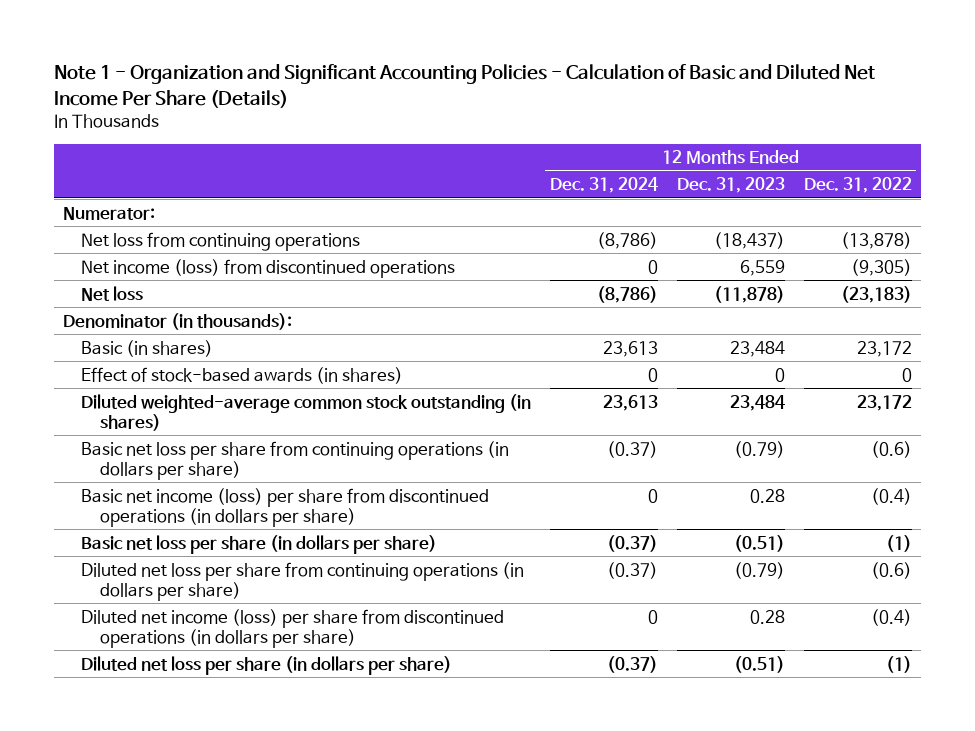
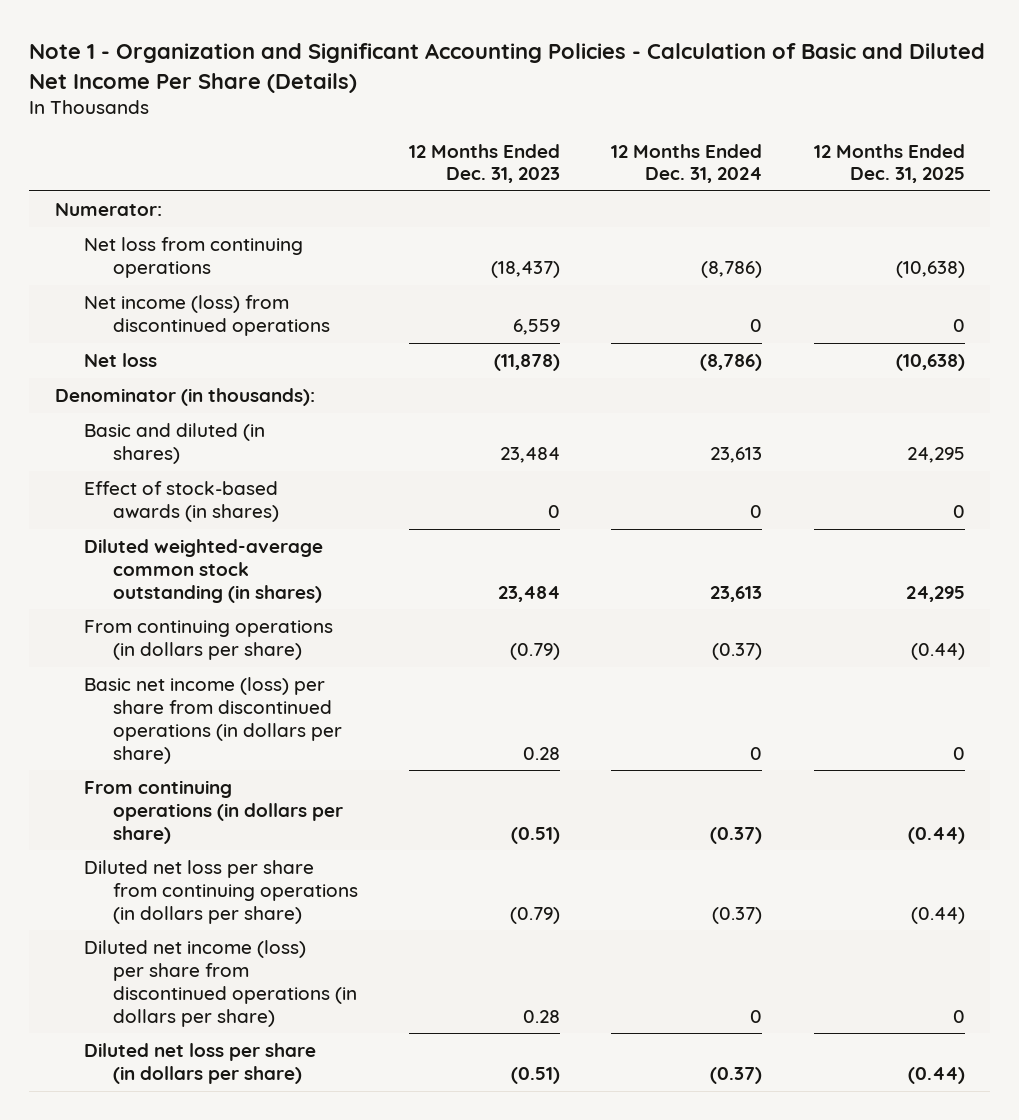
[803,177,912,194] Dec. 31, 2022 -> none
none -> [813,143,965,184] 12 Months Ended Dec. 31, 2025
[81,339,214,357] Basic (in shares) -> [84,423,266,464] Basic and diluted (in shares)
[81,440,510,480] Basic net loss per share from continuing operations (in dollars per share) -> [84,620,334,660] From continuing operations (in dollars per share)
[81,534,438,554] Basic net loss per share (in dollars per share) -> [84,780,344,844] From continuing operations (in dollars per share)

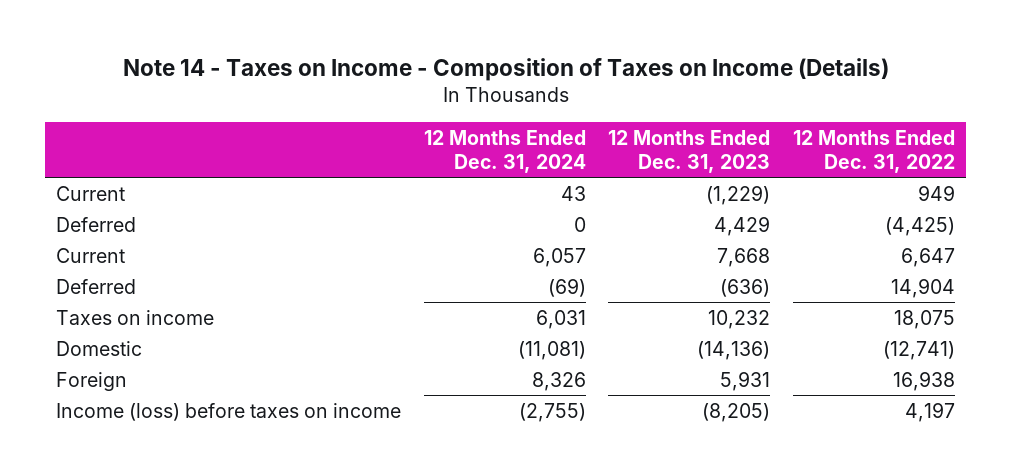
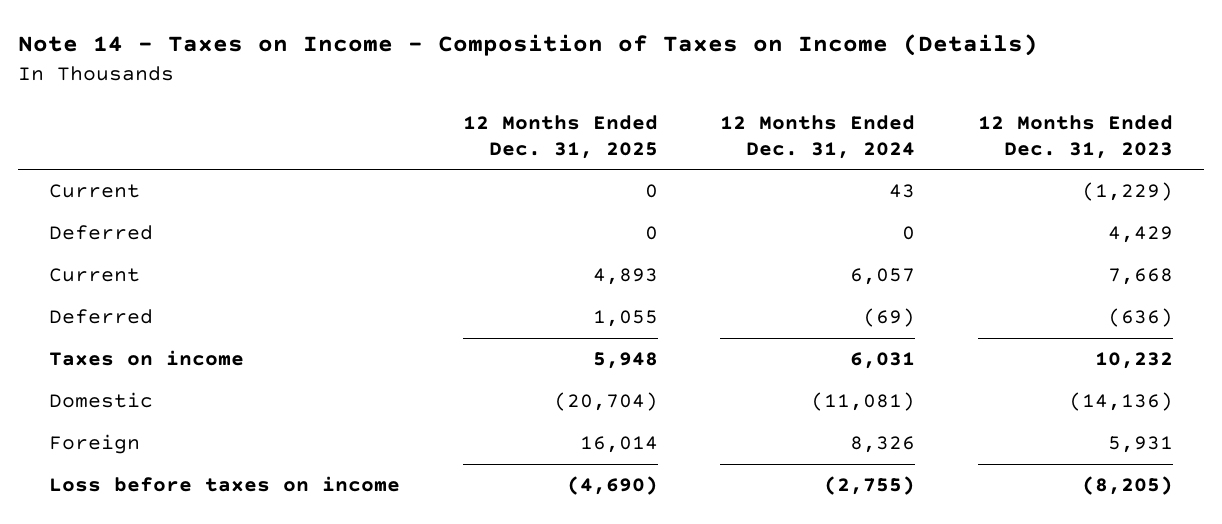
[792,129,955,173] 12 Months Ended Dec. 31, 2022 -> none
none -> [462,115,658,159] 12 Months Ended Dec. 31, 2025
[56,402,402,421] Income (loss) before taxes on income -> [49,476,401,493] Loss before taxes on income

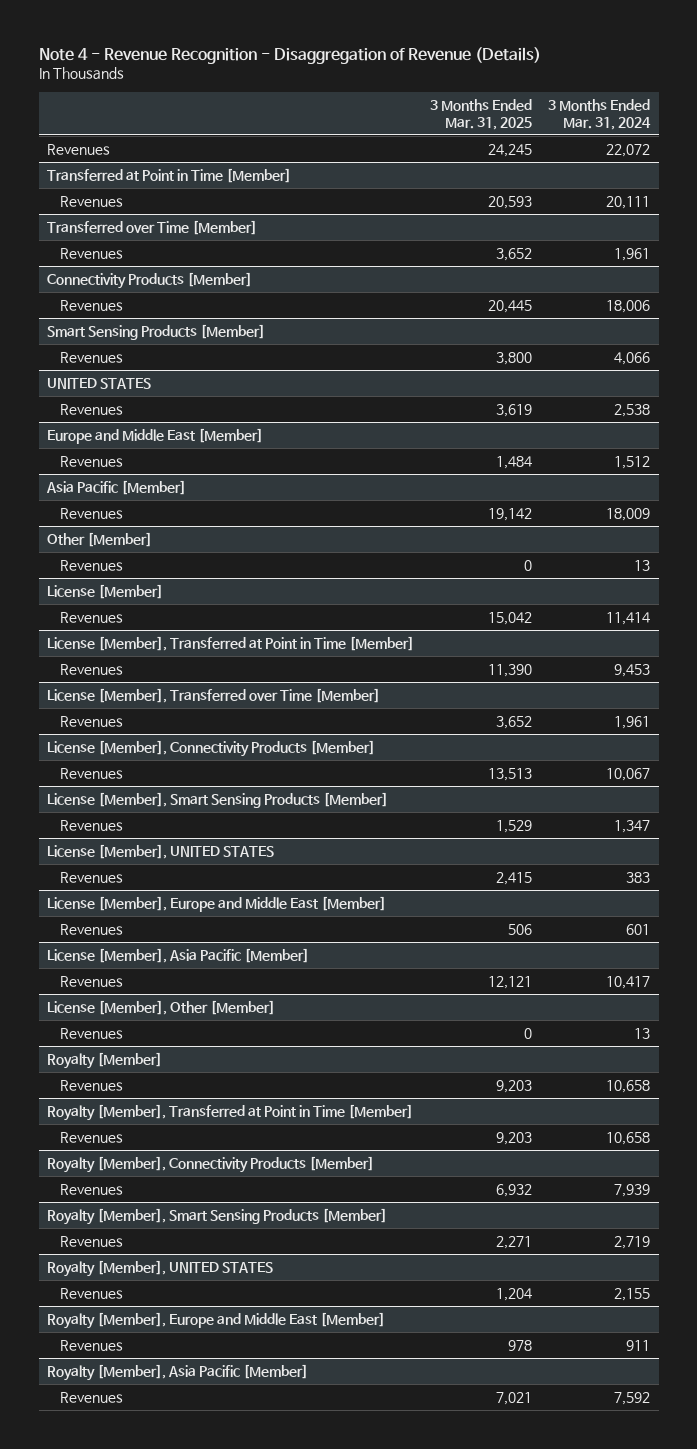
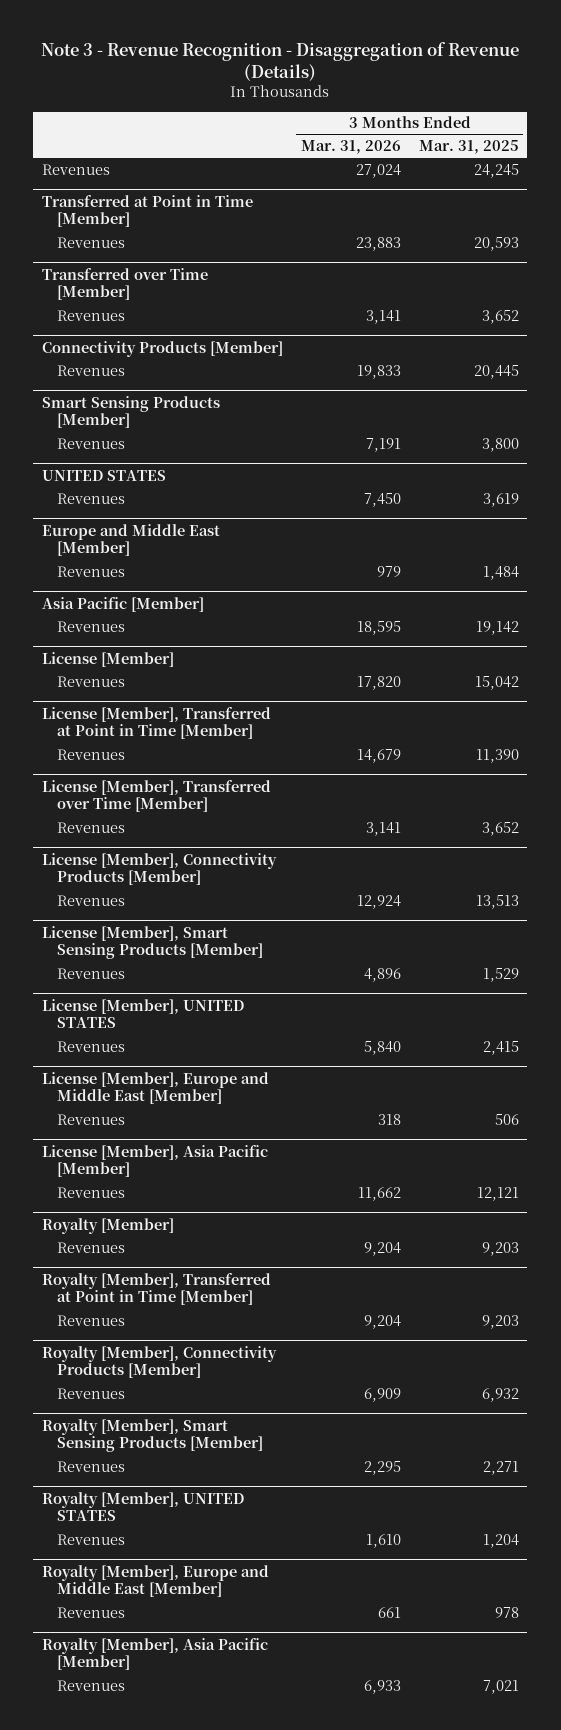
[38,46,541,64] Note 4 - Revenue Recognition - Disaggregation of Revenue (Details) -> [41,41,520,81] Note 3 - Revenue Recognition - Disaggregation of Revenue (Details)
[548,98,652,130] 3 Months Ended Mar. 31, 2024 -> none
none -> [300,140,401,155] Mar. 31, 2026
[46,532,152,548] Other [Member] -> none
[60,560,124,572] Revenues -> none
[46,1000,275,1016] License [Member], Other [Member] -> none
[60,1028,124,1040] Revenues -> none

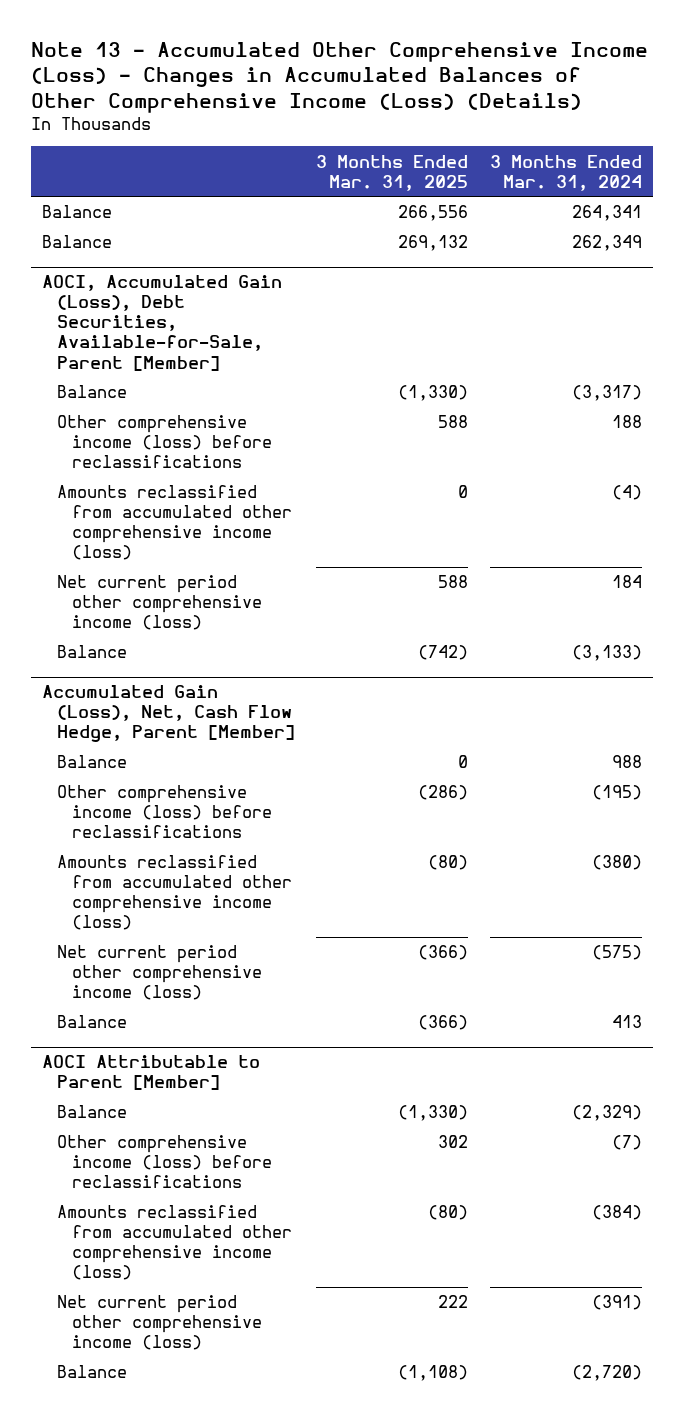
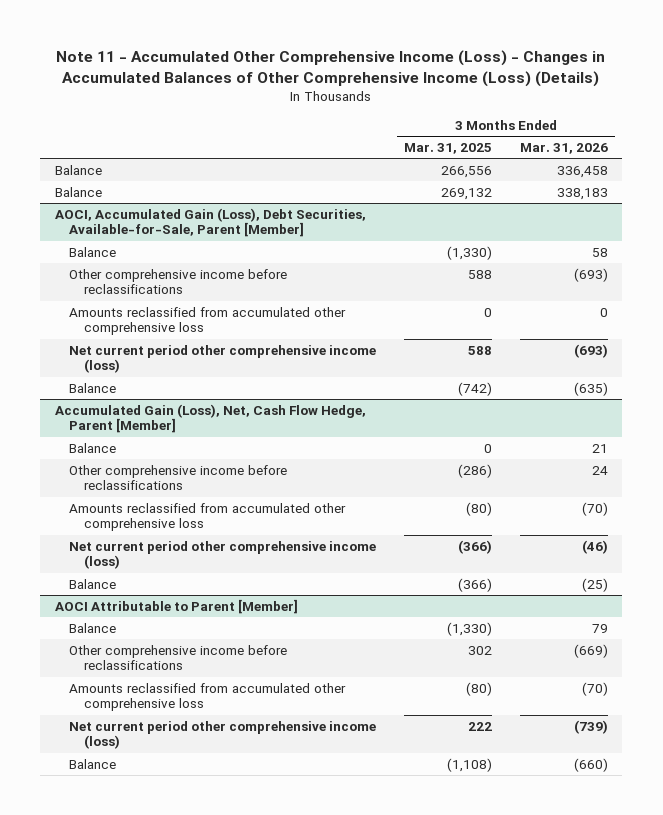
[31,41,649,113] Note 13 - Accumulated Other Comprehensive Income (Loss) - Changes in Accumulated Balances of Other Comprehensive Income (Loss) (Details) -> [56,49,606,87] Note 11 - Accumulated Other Comprehensive Income (Loss) - Changes in Accumulated Balances of Other Comprehensive Income (Loss) (Details)
[489,154,642,191] 3 Months Ended Mar. 31, 2024 -> none
none -> [520,143,609,155] Mar. 31, 2026
[56,415,272,469] Other comprehensive income (loss) before reclassifications -> [69,268,288,295] Other comprehensive income before reclassifications
[56,485,292,561] Amounts reclassified from accumulated other comprehensive income (loss) -> [69,306,347,336] Amounts reclassified from accumulated other comprehensive loss
[56,785,272,839] Other comprehensive income (loss) before reclassifications -> [69,464,288,491] Other comprehensive income before reclassifications
[56,855,292,931] Amounts reclassified from accumulated other comprehensive income (loss) -> [69,502,347,532] Amounts reclassified from accumulated other comprehensive loss
[56,1135,272,1189] Other comprehensive income (loss) before reclassifications -> [69,644,288,671] Other comprehensive income before reclassifications
[56,1205,292,1281] Amounts reclassified from accumulated other comprehensive income (loss) -> [69,682,347,712] Amounts reclassified from accumulated other comprehensive loss

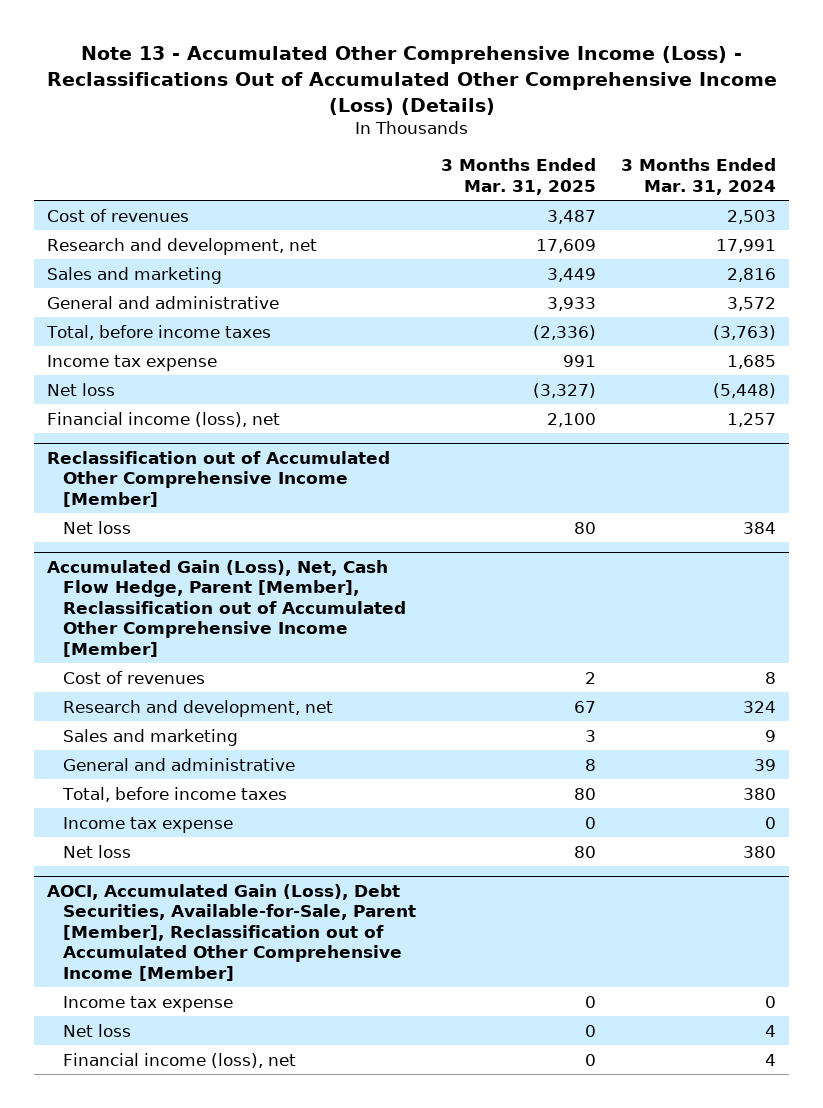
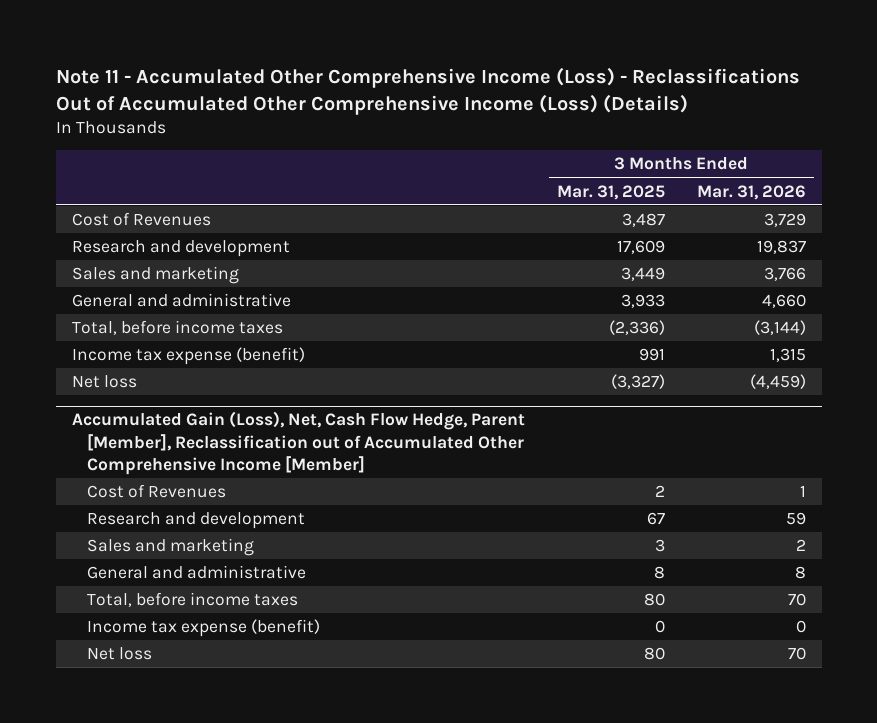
[46,46,777,115] Note 13 - Accumulated Other Comprehensive Income (Loss) - Reclassifications Out of Accumulated Other Comprehensive Income (Loss) (Details) -> [55,66,800,115] Note 11 - Accumulated Other Comprehensive Income (Loss) - Reclassifications Out of Accumulated Other Comprehensive Income (Loss) (Details)
[621,158,777,195] 3 Months Ended Mar. 31, 2024 -> none
none -> [696,184,806,200] Mar. 31, 2026
[46,208,189,222] Cost of revenues -> [71,212,211,227] Cost of Revenues
[46,237,317,255] Research and development, net -> [71,240,290,258] Research and development
[46,354,217,371] Income tax expense -> [71,347,305,366] Income tax expense (benefit)
[46,411,280,427] Financial income (loss), net -> none
[46,450,390,507] Reclassification out of Accumulated Other Comprehensive Income [Member] -> none
[63,520,132,534] Net loss -> none
[63,670,206,684] Cost of revenues -> [86,484,226,499] Cost of Revenues
[63,699,334,717] Research and development, net -> [86,512,305,530] Research and development
[63,816,234,833] Income tax expense -> [86,619,320,638] Income tax expense (benefit)
[46,883,417,981] AOCI, Accumulated Gain (Loss), Debt Securities, Available-for-Sale, Parent [Member], Reclassification out of Accumulated Other Comprehensive Income [Member] -> none
[63,995,234,1012] Income tax expense -> none
[63,1023,132,1037] Net loss -> none
[63,1052,297,1068] Financial income (loss), net -> none

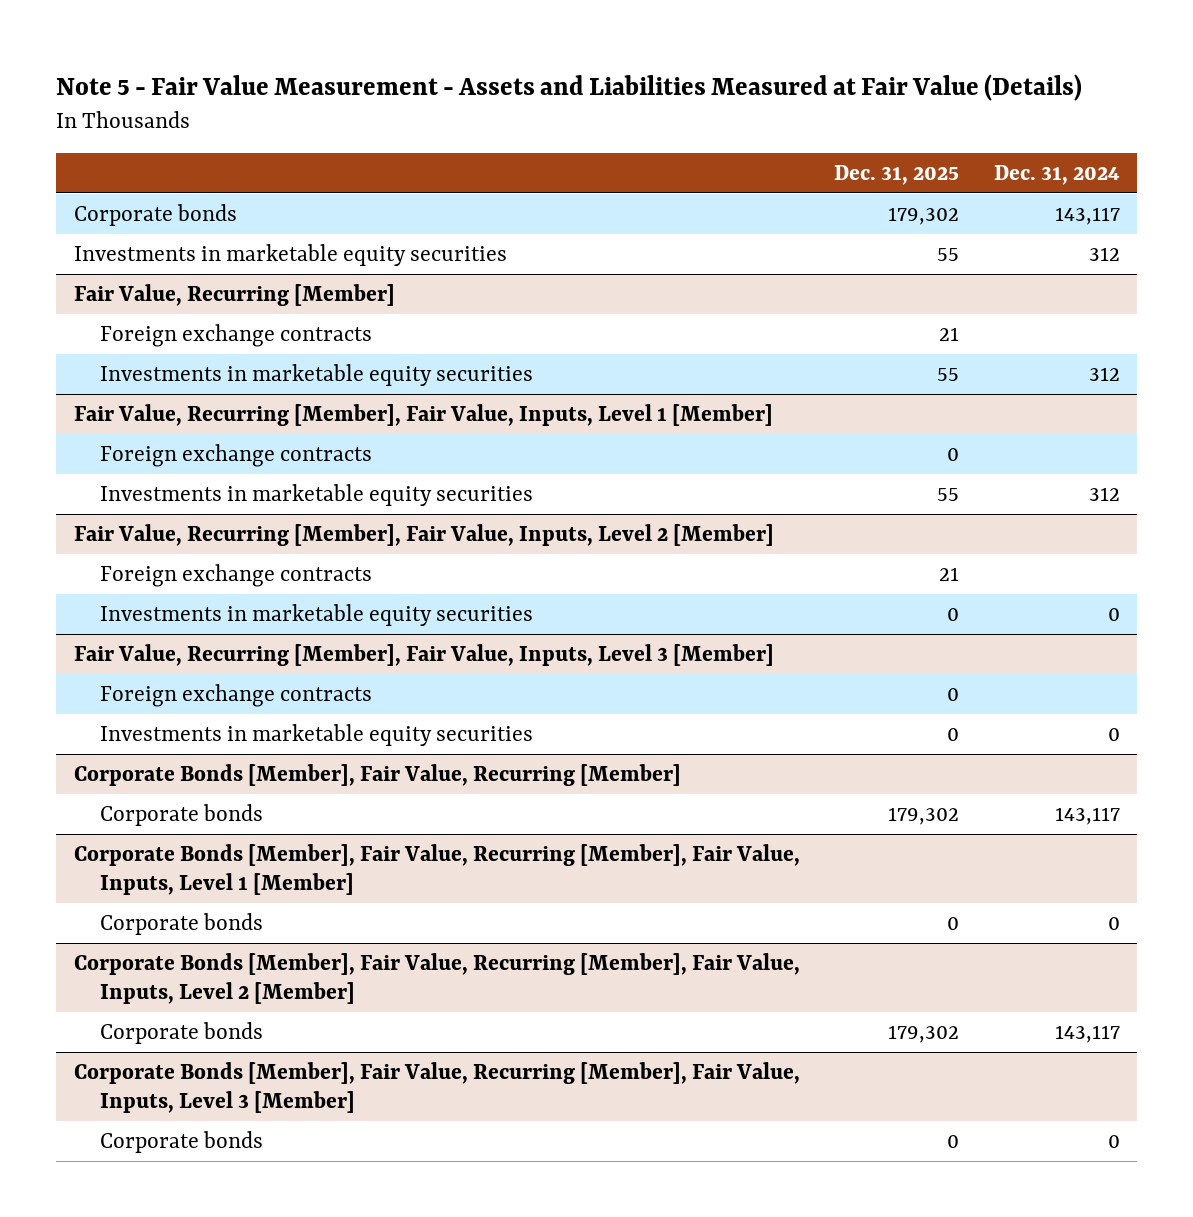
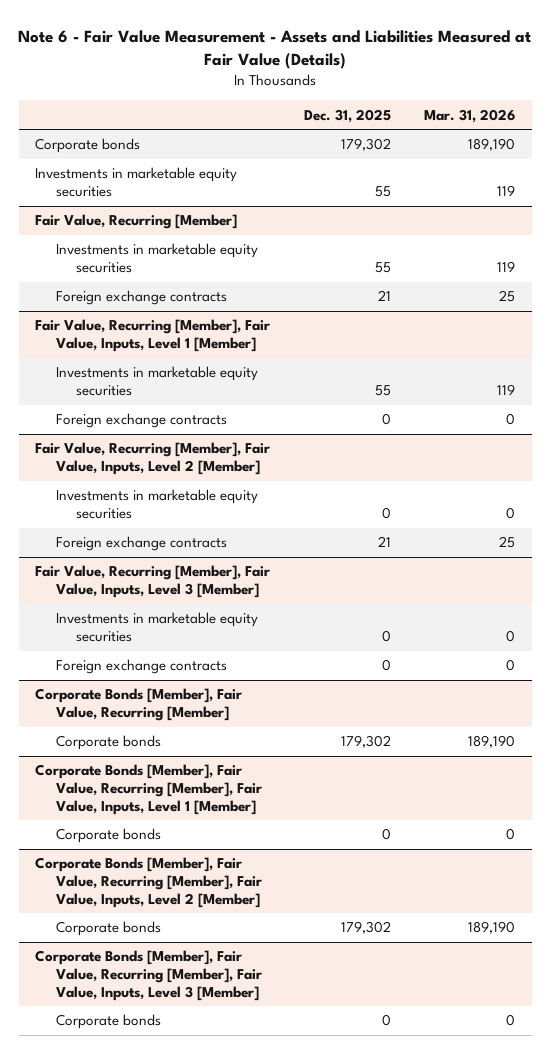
[56,73,1083,101] Note 5 - Fair Value Measurement - Assets and Liabilities Measured at Fair Value (Details) -> [18,29,532,70] Note 6 - Fair Value Measurement - Assets and Liabilities Measured at Fair Value (Details)
[993,164,1120,185] Dec. 31, 2024 -> none
none -> [424,108,516,123] Mar. 31, 2026
[99,324,372,348] Foreign exchange contracts -> [55,290,227,306] Foreign exchange contracts
[99,444,372,468] Foreign exchange contracts -> [55,413,227,429] Foreign exchange contracts
[99,564,372,588] Foreign exchange contracts -> [55,536,227,552] Foreign exchange contracts
[99,684,372,708] Foreign exchange contracts -> [55,659,227,675] Foreign exchange contracts

